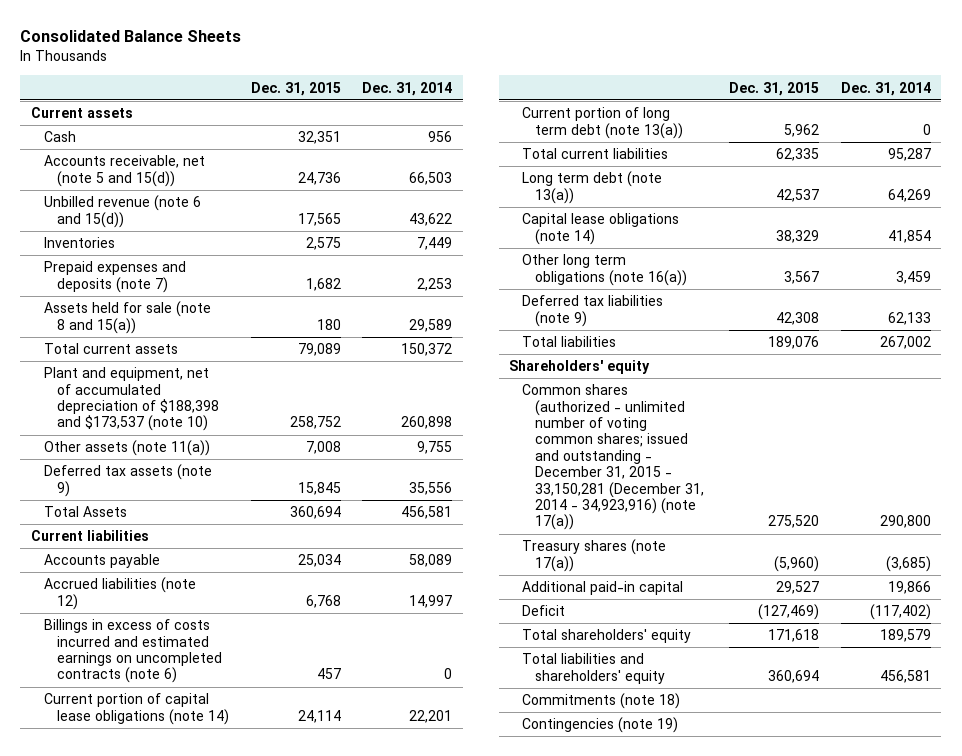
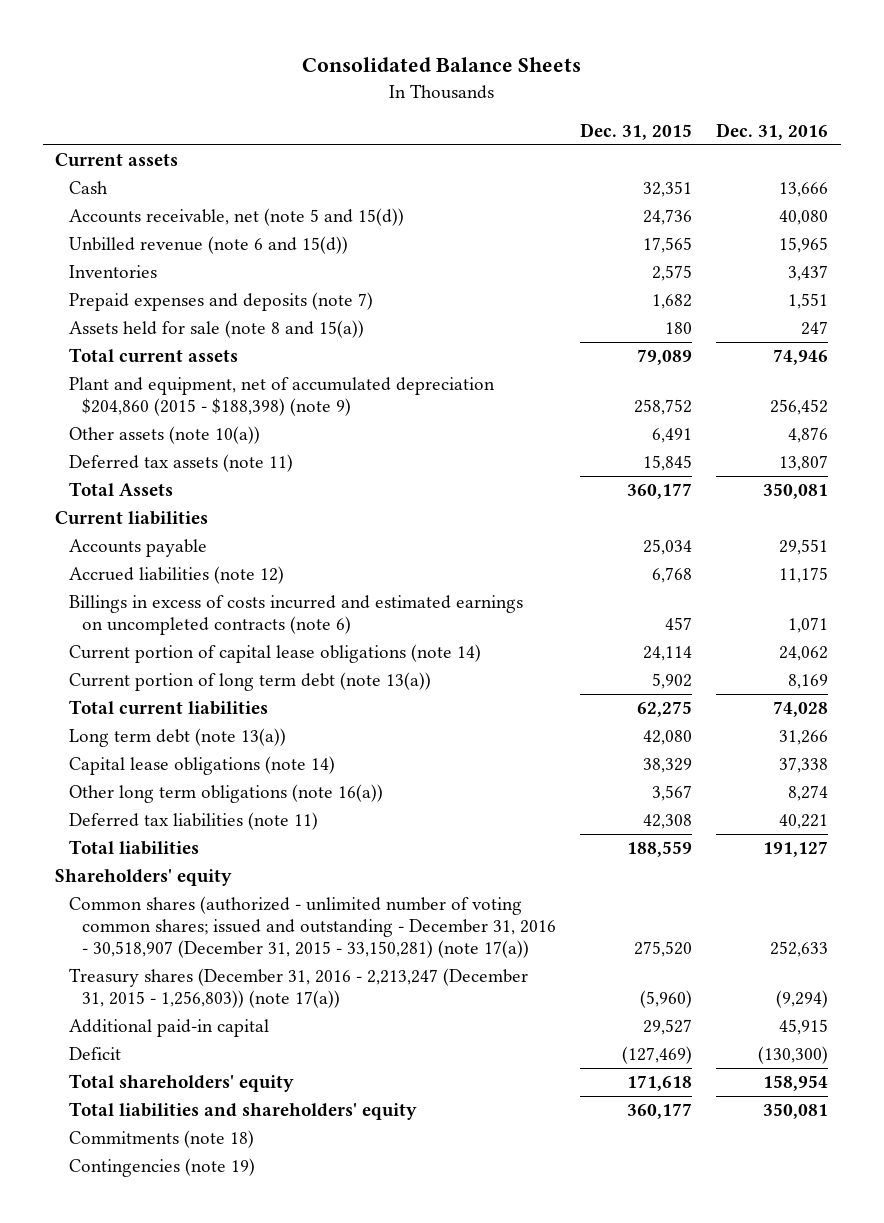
[362,81,453,96] Dec. 31, 2014 -> none
none -> [716,122,829,140] Dec. 31, 2016
[44,367,220,432] Plant and equipment, net of accumulated depreciation of $188,398 and $173,537 (note 10) -> [68,377,495,417] Plant and equipment, net of accumulated depreciation $204,860 (2015 - $188,398) (note 9)
[44,440,211,457] Other assets (note 11(a)) -> [68,426,260,445] Other assets (note 10(a))
[305,441,341,455] 7,008 -> [652,428,693,444] 6,491
[44,464,213,497] Deferred tax assets (note 9) -> [68,454,293,473] Deferred tax assets (note 11)
[289,506,341,520] 360,694 -> [627,483,693,500] 360,177
[783,123,819,137] 5,962 -> [652,673,693,690] 5,902
[775,148,819,162] 62,335 -> [637,701,693,718] 62,275
[775,188,819,202] 42,537 -> [643,730,693,746] 42,080
[522,295,664,327] Deferred tax liabilities (note 9) -> [68,812,318,831] Deferred tax liabilities (note 11)
[767,336,819,350] 189,076 -> [627,841,693,858] 188,559
[522,384,705,531] Common shares (authorized - unlimited number of voting common shares; issued and outstanding - December 31, 2015 - 33,150,281 (December 31, 2014 - 34,923,916) (note 17(a)) -> [68,896,557,959] Common shares (authorized - unlimited number of voting common shares; issued and outstanding - December 31, 2016 - 30,518,907 (December 31, 2015 - 33,150,281) (note 17(a))
[522,539,667,572] Treasury shares (note 17(a)) -> [68,968,528,1009] Treasury shares (December 31, 2016 - 2,213,247 (December 31, 2015 - 1,256,803)) (note 17(a))
[767,669,819,683] 360,694 -> [627,1103,693,1120] 360,177

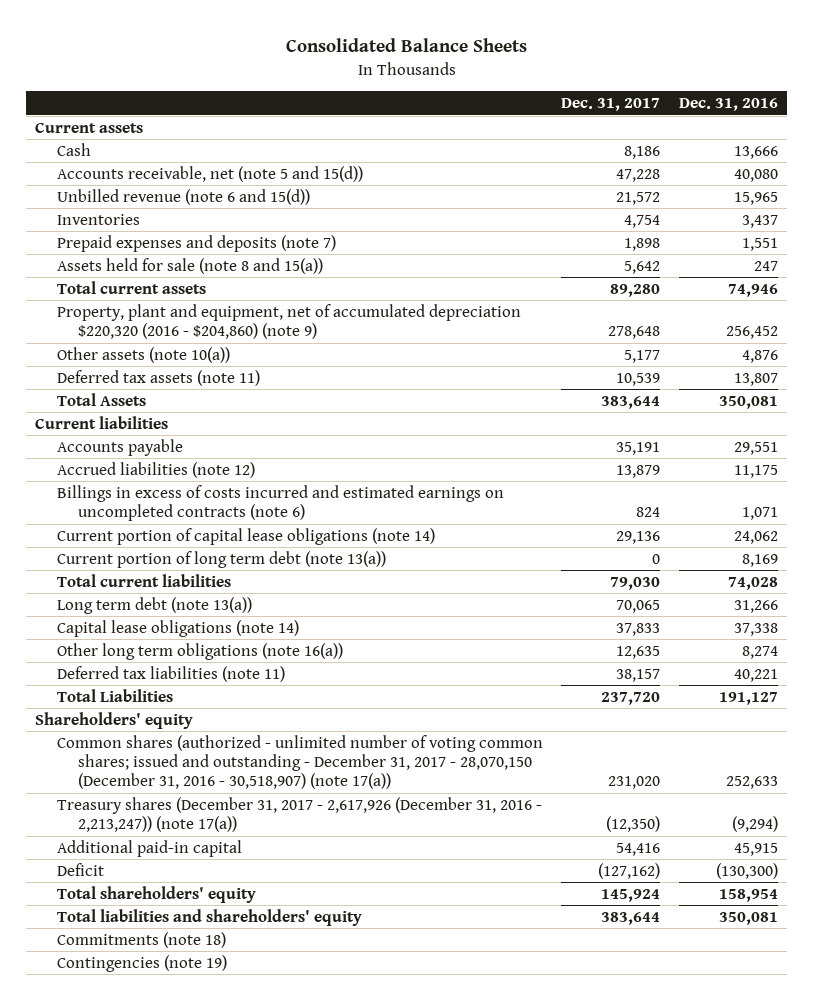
[580,122,693,140] Dec. 31, 2015 -> none
none -> [561,98,661,112] Dec. 31, 2017
[68,377,495,417] Plant and equipment, net of accumulated depreciation $204,860 (2015 - $188,398) (note 9) -> [56,303,521,340] Property, plant and equipment, net of accumulated depreciation $220,320 (2016 - $204,860) (note 9)
[68,840,199,856] Total liabilities -> [56,688,173,702] Total Liabilities
[68,896,557,959] Common shares (authorized - unlimited number of voting common shares; issued and outstanding - December 31, 2016 - 30,518,907 (December 31, 2015 - 33,150,281) (note 17(a)) -> [56,734,543,790] Common shares (authorized - unlimited number of voting common shares; issued and outstanding - December 31, 2017 - 28,070,150 (December 31, 2016 - 30,518,907) (note 17(a))
[68,968,528,1009] Treasury shares (December 31, 2016 - 2,213,247 (December 31, 2015 - 1,256,803)) (note 17(a)) -> [56,796,542,833] Treasury shares (December 31, 2017 - 2,617,926 (December 31, 2016 - 2,213,247)) (note 17(a))

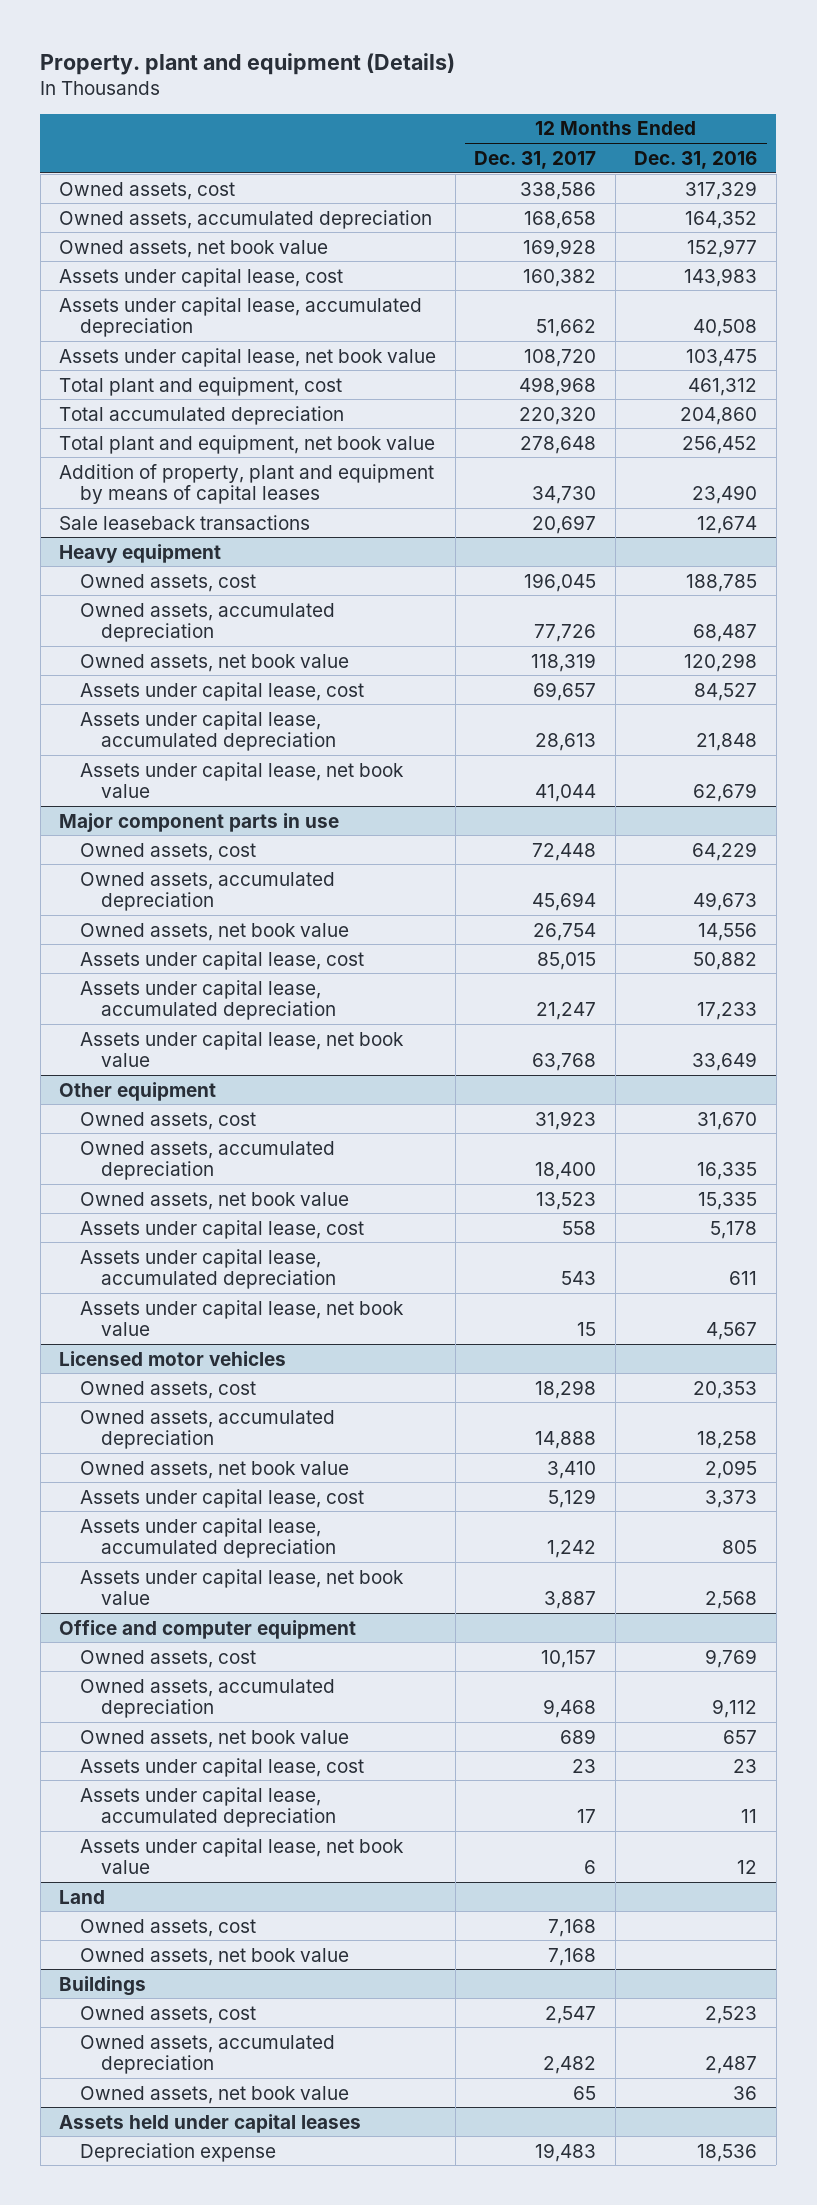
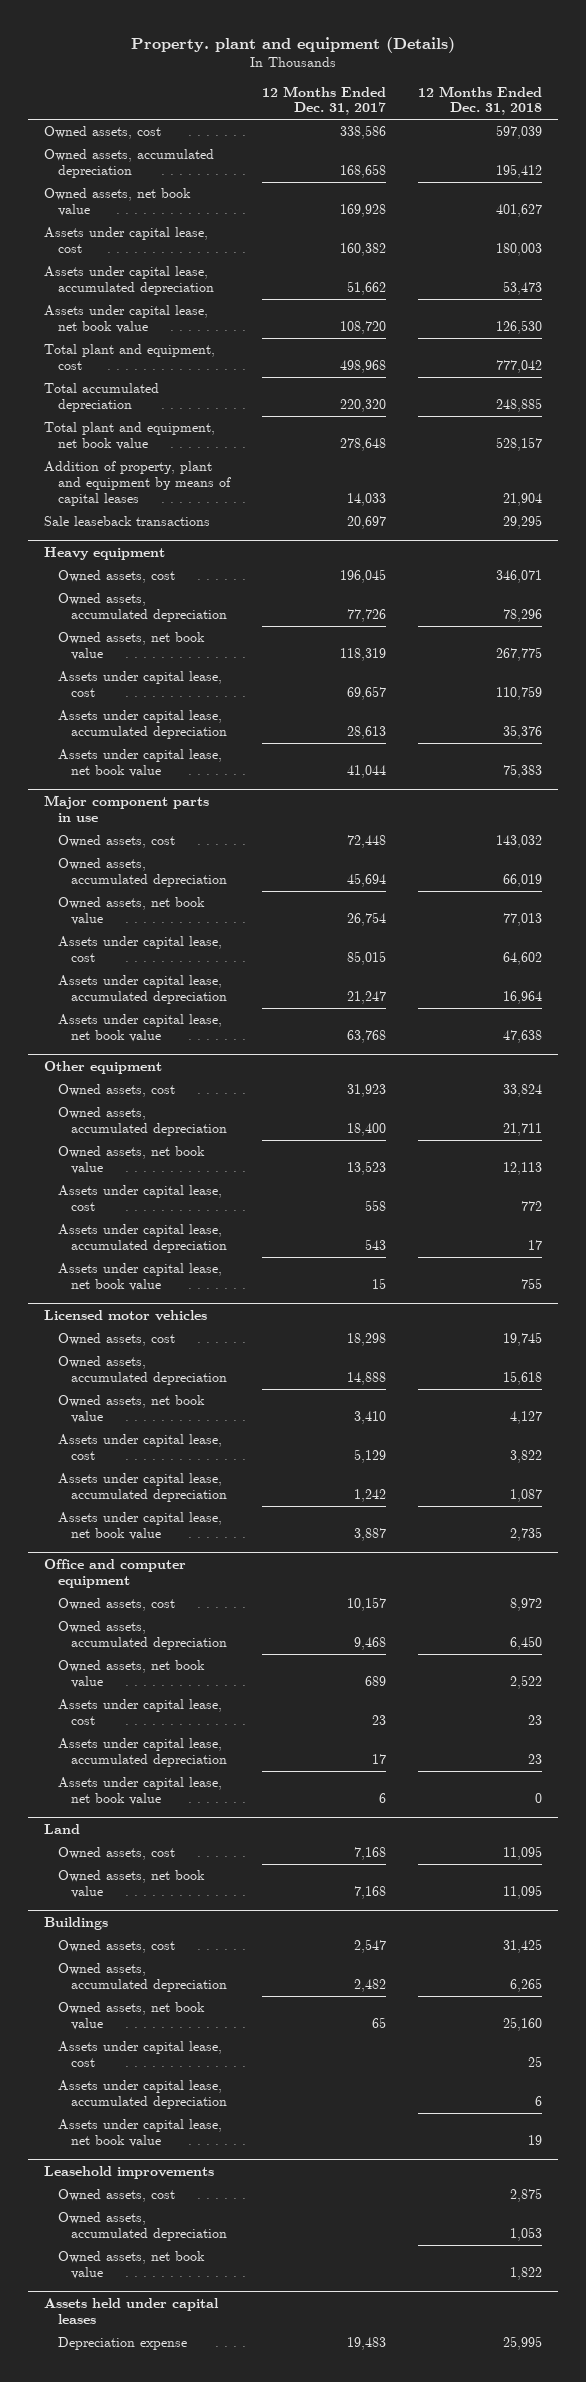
[634,150,758,169] Dec. 31, 2016 -> none
none -> [417,85,542,116] 12 Months Ended Dec. 31, 2018
[532,486,597,505] 34,730 -> [346,492,386,506] 14,033
none -> [57,2041,222,2067] Assets under capital lease, cost
none -> [57,2080,228,2109] Assets under capital lease, accumulated depreciation
none -> [57,2119,222,2147] Assets under capital lease, net book value
none -> [43,2166,214,2180] Leasehold improvements
none -> [57,2189,175,2203] Owned assets, cost
none -> [57,2212,228,2241] Owned assets, accumulated depreciation
none -> [57,2251,205,2279] Owned assets, net book value

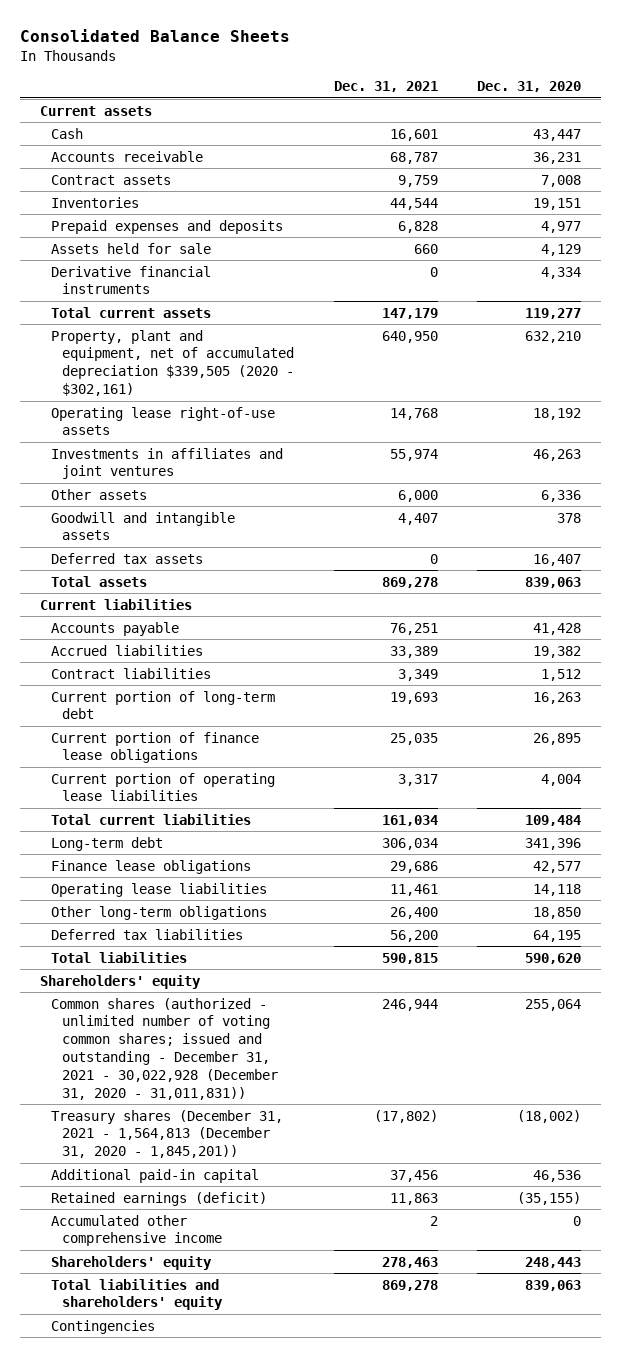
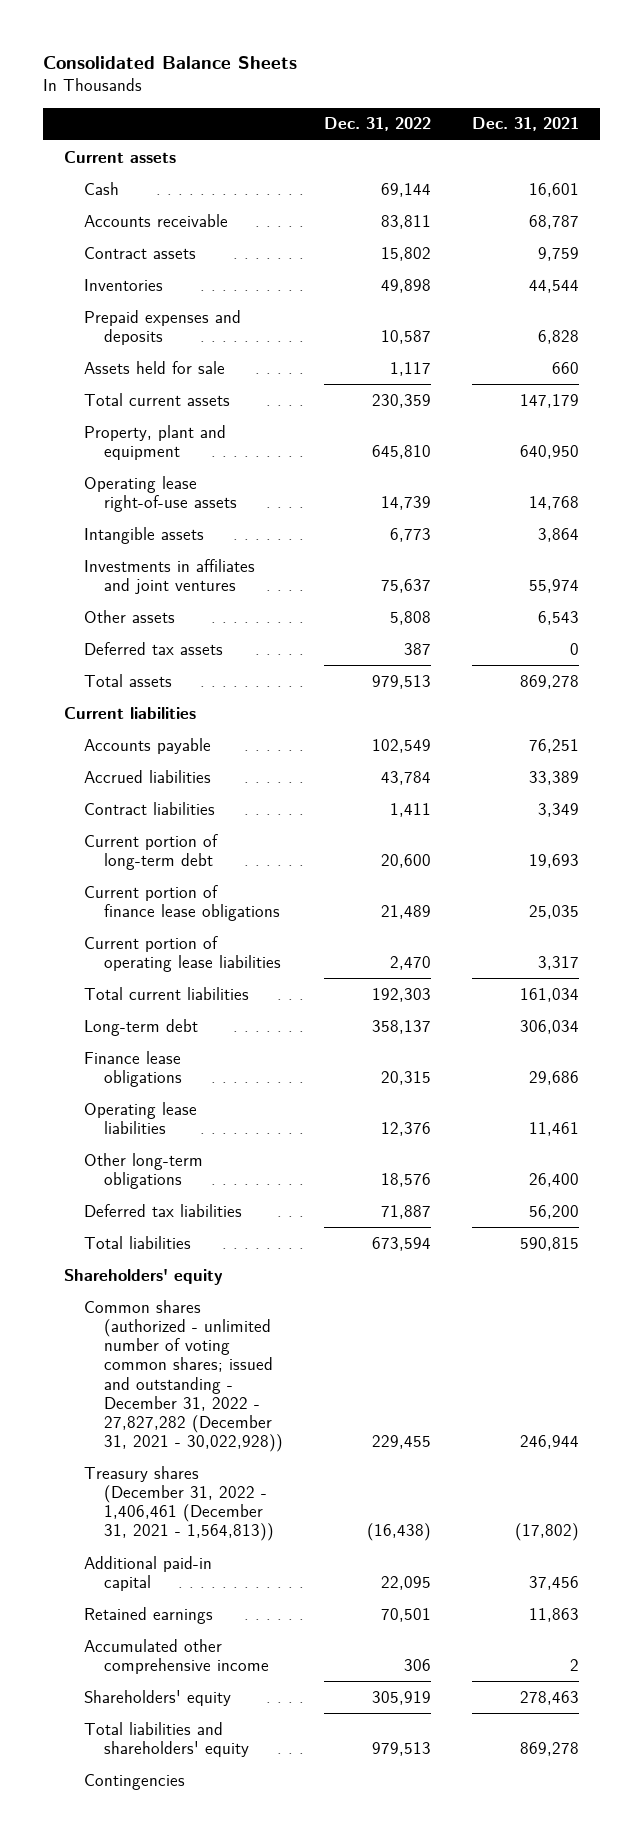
[477,81,582,93] Dec. 31, 2020 -> none
none -> [324,117,432,132] Dec. 31, 2022
[51,265,212,295] Derivative financial instruments -> none
[51,329,295,397] Property, plant and equipment, net of accumulated depreciation $339,505 (2020 - $302,161) -> [84,424,227,461] Property, plant and equipment
none -> [84,526,205,544] Intangible assets
[51,511,236,541] Goodwill and intangible assets -> none
[397,489,438,502] 6,000 -> [538,610,580,625] 6,543
[51,997,279,1100] Common shares (authorized - unlimited number of voting common shares; issued and outstanding - December 31, 2021 - 30,022,928 (December 31, 2020 - 31,011,831)) -> [84,1299,284,1453] Common shares (authorized - unlimited number of voting common shares; issued and outstanding - December 31, 2022 - 27,827,282 (December 31, 2021 - 30,022,928))
[51,1109,284,1159] Treasury shares (December 31, 2021 - 1,564,813 (December 31, 2020 - 1,845,201)) -> [84,1465,275,1542] Treasury shares (December 31, 2022 - 1,406,461 (December 31, 2021 - 1,564,813))
[51,1191,268,1206] Retained earnings (deficit) -> [84,1606,214,1624] Retained earnings

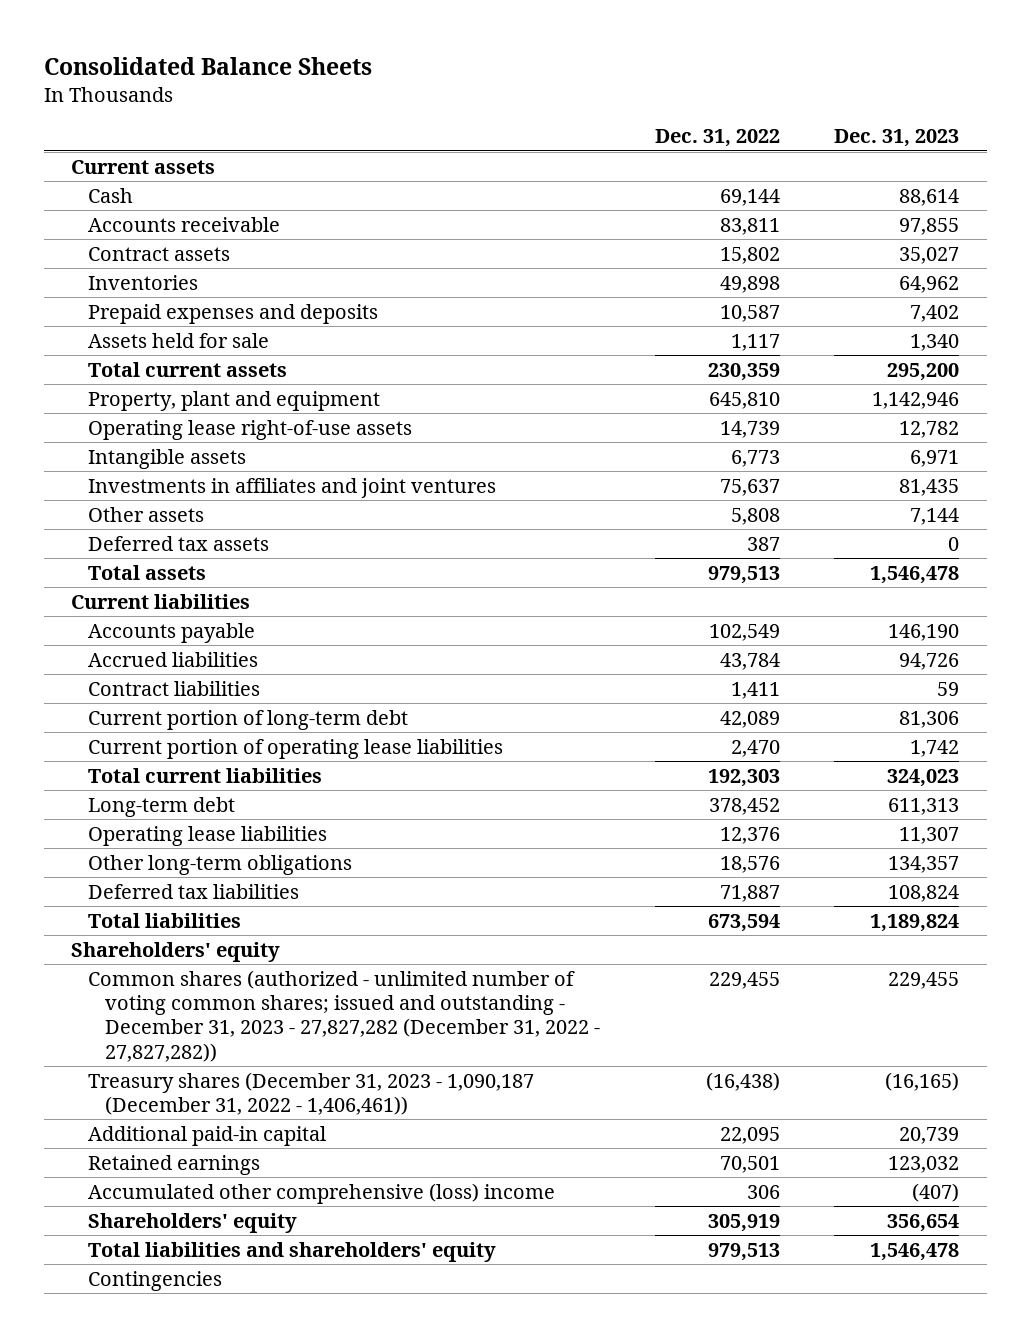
[472,117,580,132] Dec. 31, 2021 -> none
none -> [834,129,960,148] Dec. 31, 2023
[84,884,281,922] Current portion of finance lease obligations -> none
[381,854,432,869] 20,600 -> [719,710,780,728] 42,089
[84,1050,183,1088] Finance lease obligations -> none
[372,1019,432,1034] 358,137 -> [708,797,780,815] 378,452
[84,1299,284,1453] Common shares (authorized - unlimited number of voting common shares; issued and outstanding - December 31, 2022 - 27,827,282 (December 31, 2021 - 30,022,928)) -> [88,969,600,1062] Common shares (authorized - unlimited number of voting common shares; issued and outstanding - December 31, 2023 - 27,827,282 (December 31, 2022 - 27,827,282))
[84,1465,275,1542] Treasury shares (December 31, 2022 - 1,406,461 (December 31, 2021 - 1,564,813)) -> [88,1071,535,1116] Treasury shares (December 31, 2023 - 1,090,187 (December 31, 2022 - 1,406,461))
[84,1638,270,1675] Accumulated other comprehensive income -> [88,1182,556,1204] Accumulated other comprehensive (loss) income

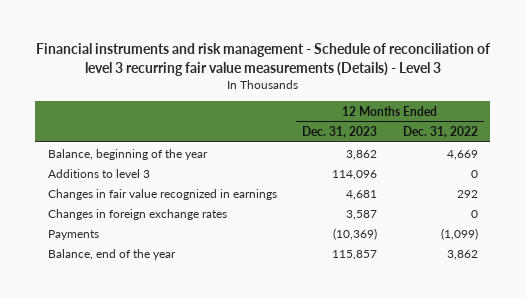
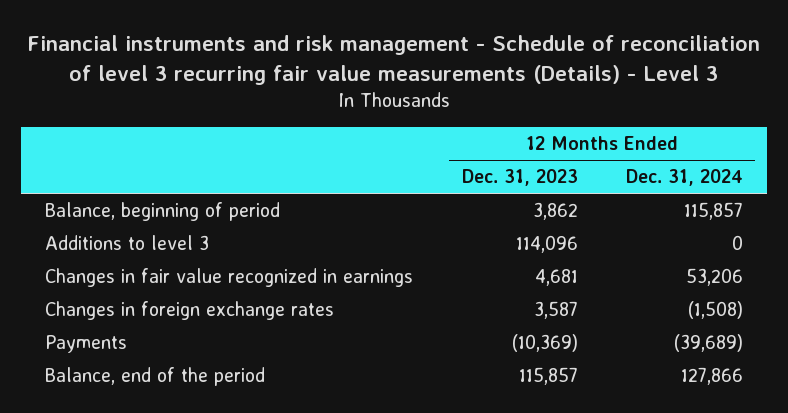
[402,126,478,139] Dec. 31, 2022 -> none
none -> [625,169,743,187] Dec. 31, 2024
[47,148,208,160] Balance, beginning of the year -> [45,202,281,222] Balance, beginning of period
[47,248,176,260] Balance, end of the year -> [45,367,266,387] Balance, end of the period

